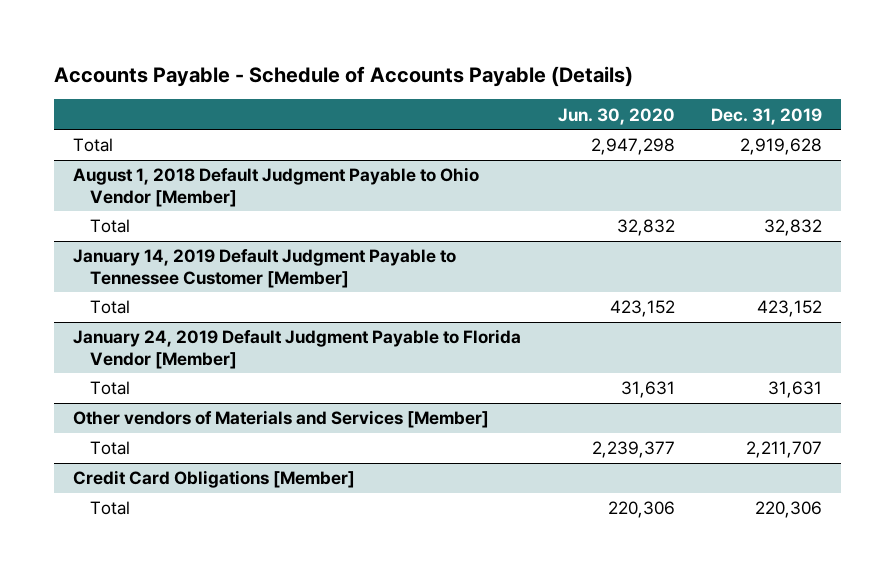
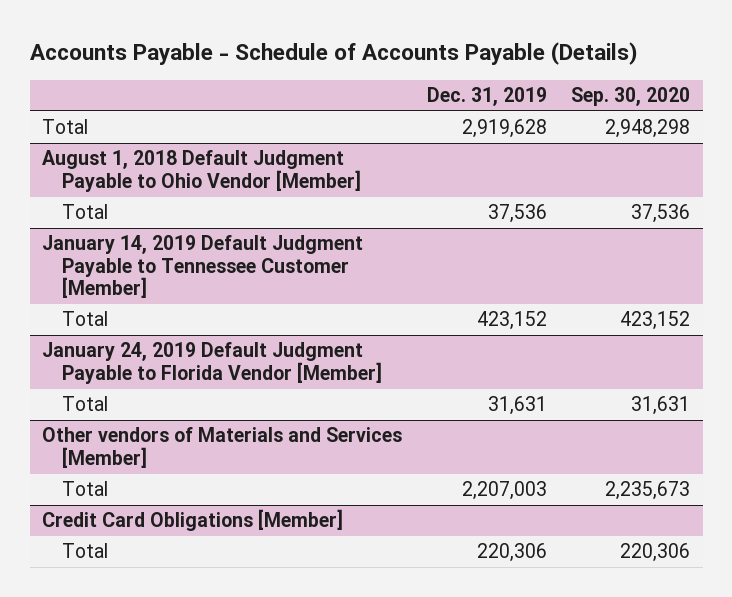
[557,107,675,125] Jun. 30, 2020 -> none
none -> [571,86,691,106] Sep. 30, 2020
[764,219,823,237] 32,832 -> [487,204,547,224] 37,536
[746,441,823,459] 2,211,707 -> [461,481,547,501] 2,207,003

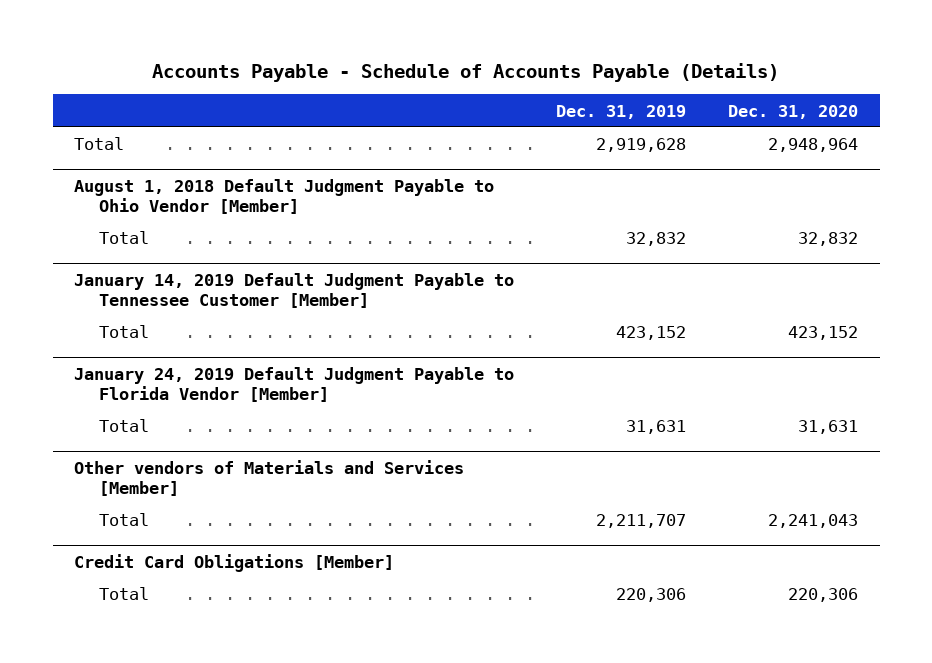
[571,86,691,106] Sep. 30, 2020 -> none
none -> [728,104,859,119] Dec. 31, 2020
[487,204,547,224] 37,536 -> [626,232,687,247] 32,832
[461,481,547,501] 2,207,003 -> [596,514,687,529] 2,211,707

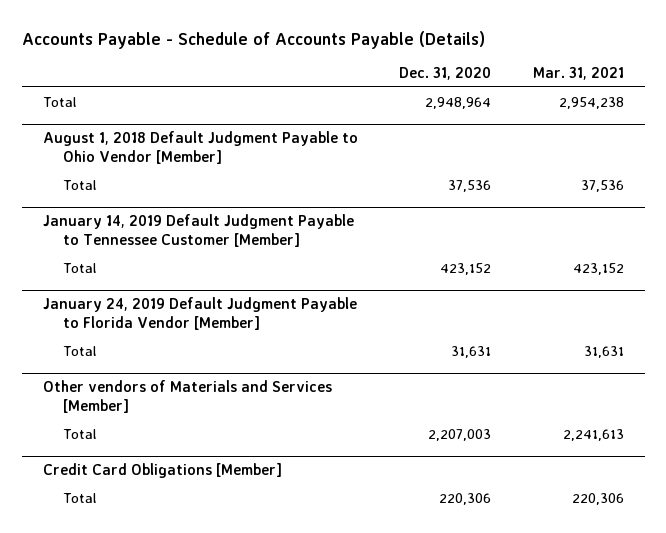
[556,104,687,119] Dec. 31, 2019 -> none
none -> [532,67,624,81] Mar. 31, 2021
[798,232,859,247] 32,832 -> [448,179,492,192] 37,536
[768,514,859,529] 2,241,043 -> [428,428,492,441] 2,207,003

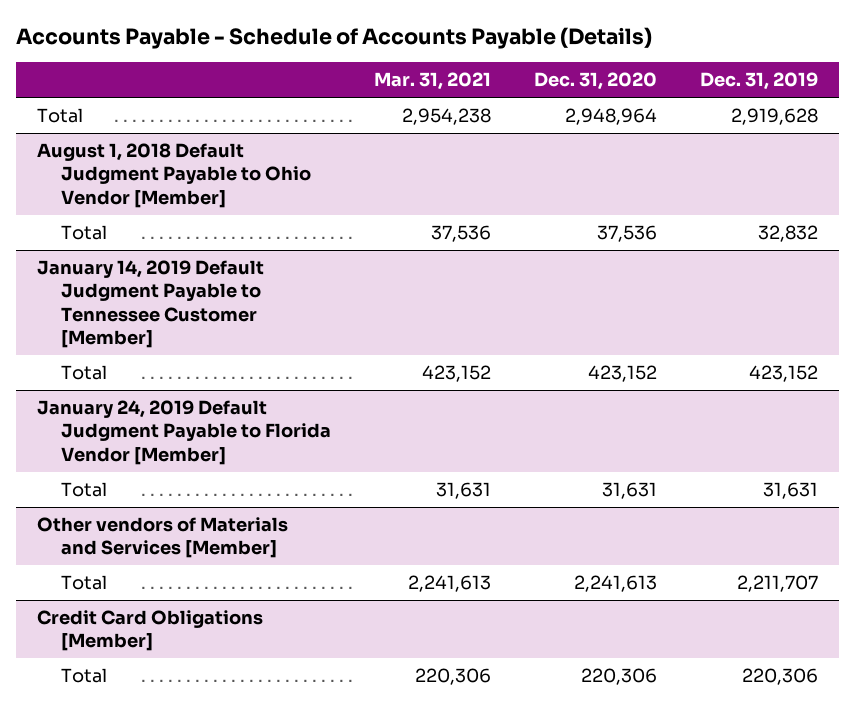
none -> [699,72,818,91] Dec. 31, 2019
[428,428,492,441] 2,207,003 -> [573,575,657,593] 2,241,613

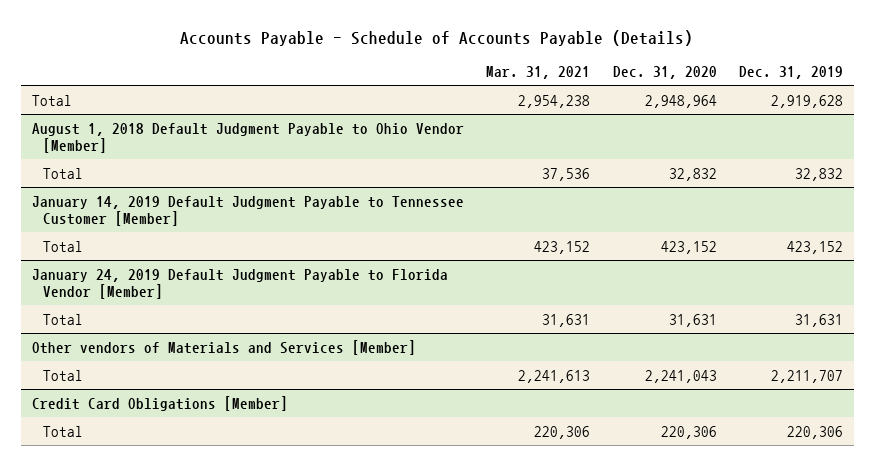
[596,225,657,243] 37,536 -> [668,167,717,181] 32,832
[573,575,657,593] 2,241,613 -> [644,369,717,383] 2,241,043

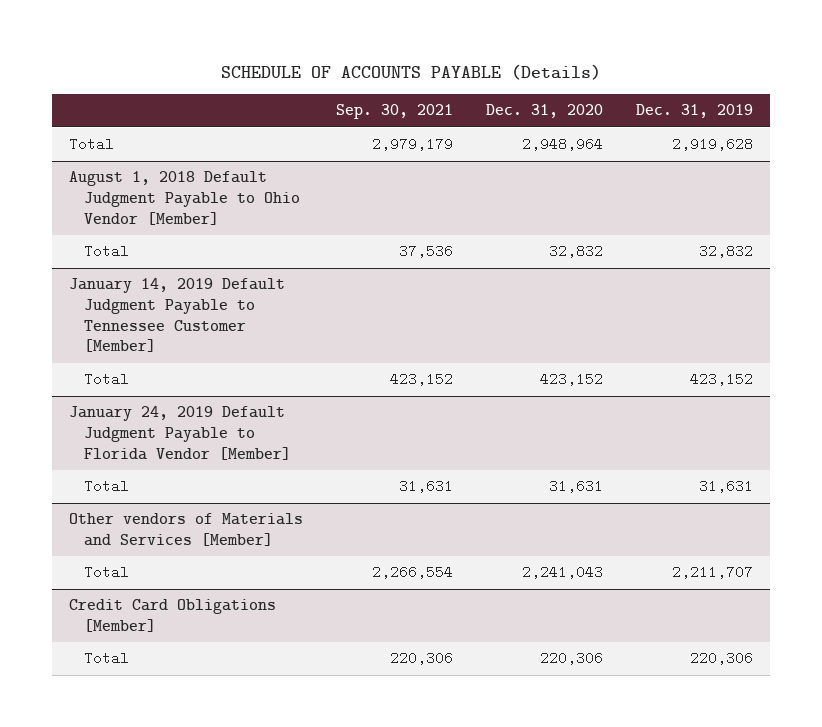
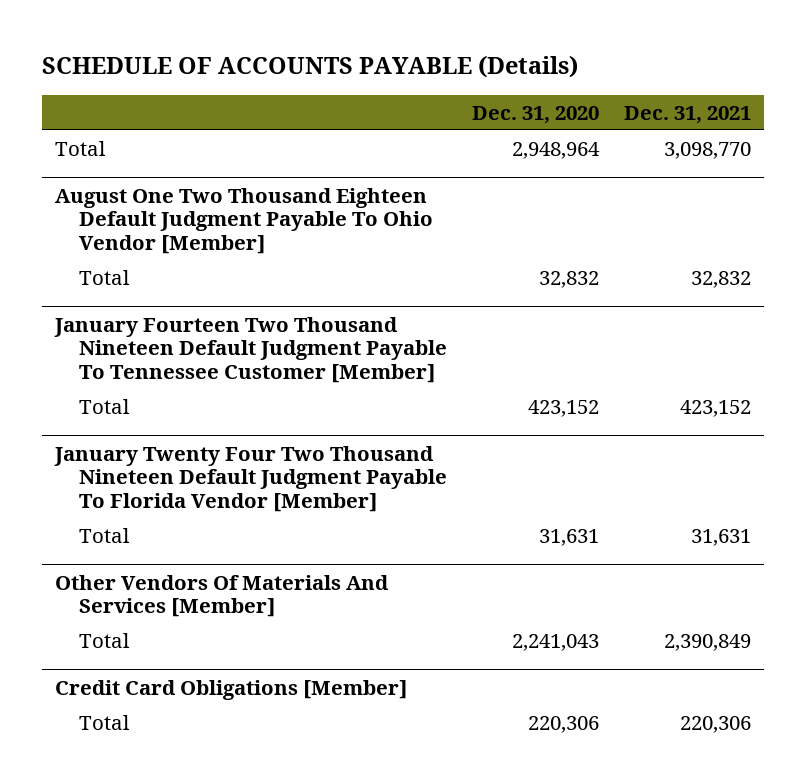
[335,104,453,120] Sep. 30, 2021 -> none
[636,104,754,119] Dec. 31, 2019 -> none
none -> [624,105,752,124] Dec. 31, 2021
[68,171,300,225] August 1, 2018 Default Judgment Payable to Ohio Vendor [Member] -> [55,187,433,255] August One Two Thousand Eighteen Default Judgment Payable To Ohio Vendor [Member]
[68,278,285,353] January 14, 2019 Default Judgment Payable to Tennessee Customer [Member] -> [54,316,447,384] January Fourteen Two Thousand Nineteen Default Judgment Payable To Tennessee Customer [Member]
[68,406,291,460] January 24, 2019 Default Judgment Payable to Florida Vendor [Member] -> [54,445,447,513] January Twenty Four Two Thousand Nineteen Default Judgment Payable To Florida Vendor [Member]
[68,513,303,547] Other vendors of Materials and Services [Member] -> [55,574,390,618] Other Vendors Of Materials And Services [Member]

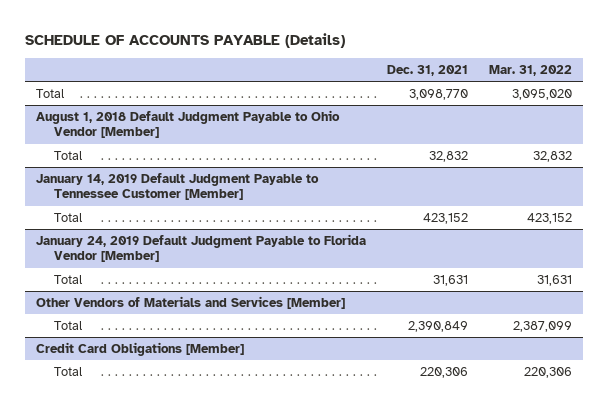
[471,105,599,124] Dec. 31, 2020 -> none
none -> [489,65,573,77] Mar. 31, 2022
[55,187,433,255] August One Two Thousand Eighteen Default Judgment Payable To Ohio Vendor [Member] -> [35,110,340,139] August 1, 2018 Default Judgment Payable to Ohio Vendor [Member]
[54,316,447,384] January Fourteen Two Thousand Nineteen Default Judgment Payable To Tennessee Customer [Member] -> [35,173,319,201] January 14, 2019 Default Judgment Payable to Tennessee Customer [Member]
[54,445,447,513] January Twenty Four Two Thousand Nineteen Default Judgment Payable To Florida Vendor [Member] -> [35,234,366,263] January 24, 2019 Default Judgment Payable to Florida Vendor [Member]
[55,574,390,618] Other Vendors Of Materials And Services [Member] -> [35,296,345,310] Other Vendors of Materials and Services [Member]

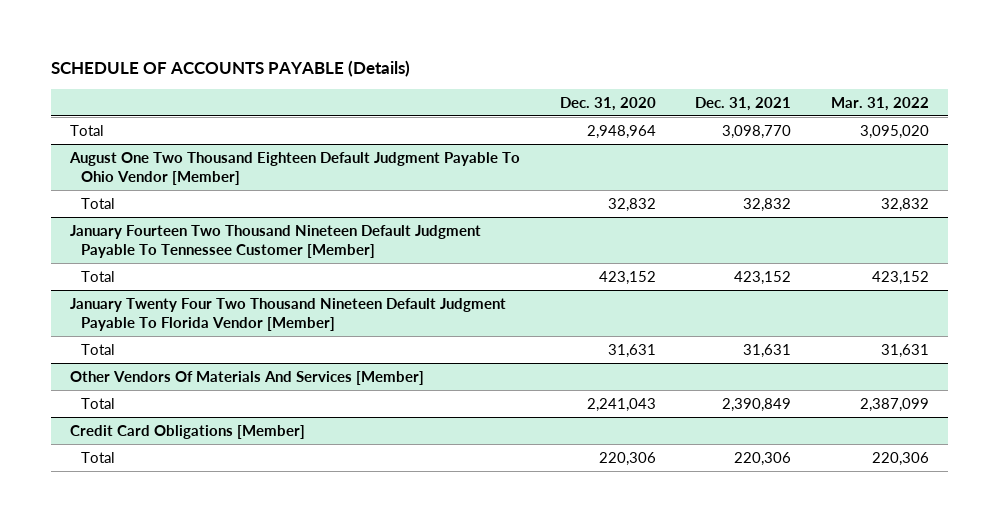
none -> [559,96,656,111] Dec. 31, 2020
[35,110,340,139] August 1, 2018 Default Judgment Payable to Ohio Vendor [Member] -> [69,151,521,185] August One Two Thousand Eighteen Default Judgment Payable To Ohio Vendor [Member]
[35,173,319,201] January 14, 2019 Default Judgment Payable to Tennessee Customer [Member] -> [70,224,482,258] January Fourteen Two Thousand Nineteen Default Judgment Payable To Tennessee Customer [Member]
[35,234,366,263] January 24, 2019 Default Judgment Payable to Florida Vendor [Member] -> [70,297,507,331] January Twenty Four Two Thousand Nineteen Default Judgment Payable To Florida Vendor [Member]
[35,296,345,310] Other Vendors of Materials and Services [Member] -> [70,370,425,385] Other Vendors Of Materials And Services [Member]

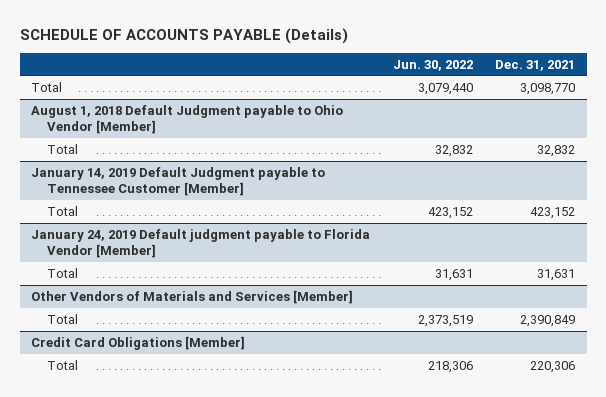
[559,96,656,111] Dec. 31, 2020 -> none
[830,96,929,111] Mar. 31, 2022 -> none
none -> [392,59,473,71] Jun. 30, 2022
[69,151,521,185] August One Two Thousand Eighteen Default Judgment Payable To Ohio Vendor [Member] -> [31,104,344,134] August 1, 2018 Default Judgment payable to Ohio Vendor [Member]
[70,224,482,258] January Fourteen Two Thousand Nineteen Default Judgment Payable To Tennessee Customer [Member] -> [31,166,326,196] January 14, 2019 Default Judgment payable to Tennessee Customer [Member]
[70,297,507,331] January Twenty Four Two Thousand Nineteen Default Judgment Payable To Florida Vendor [Member] -> [31,228,371,258] January 24, 2019 Default judgment payable to Florida Vendor [Member]
[70,370,425,385] Other Vendors Of Materials And Services [Member] -> [31,289,354,304] Other Vendors of Materials and Services [Member]

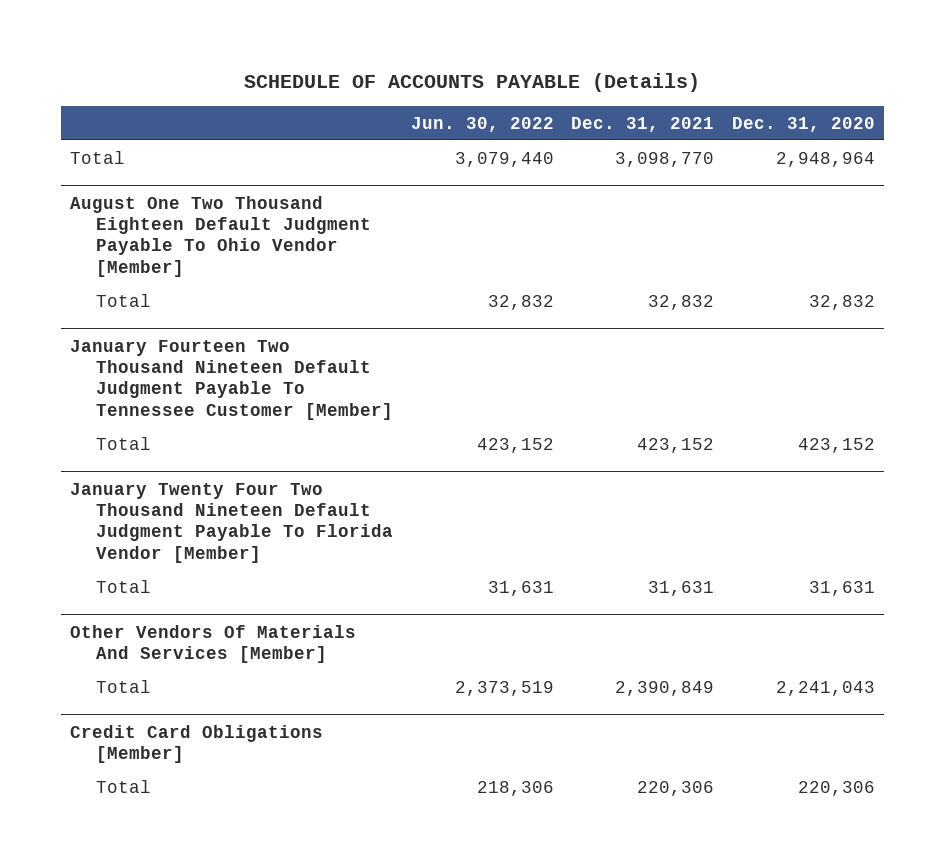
none -> [731,116,875,132] Dec. 31, 2020
[31,104,344,134] August 1, 2018 Default Judgment payable to Ohio Vendor [Member] -> [69,195,372,277] August One Two Thousand Eighteen Default Judgment Payable To Ohio Vendor [Member]
[31,166,326,196] January 14, 2019 Default Judgment payable to Tennessee Customer [Member] -> [69,339,394,420] January Fourteen Two Thousand Nineteen Default Judgment Payable To Tennessee Customer [Member]
[31,228,371,258] January 24, 2019 Default judgment payable to Florida Vendor [Member] -> [69,482,394,563] January Twenty Four Two Thousand Nineteen Default Judgment Payable To Florida Vendor [Member]
[31,289,354,304] Other Vendors of Materials and Services [Member] -> [69,624,356,664] Other Vendors Of Materials And Services [Member]

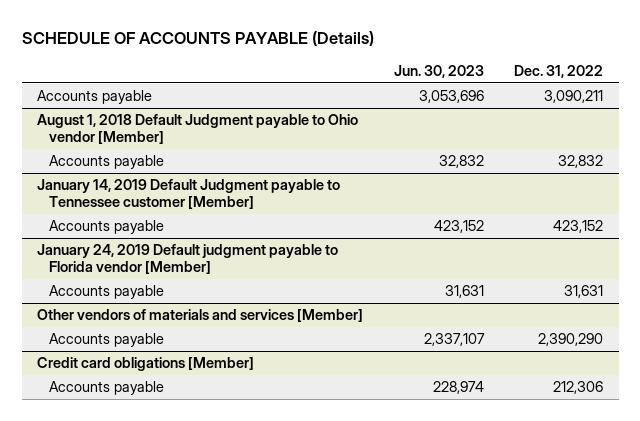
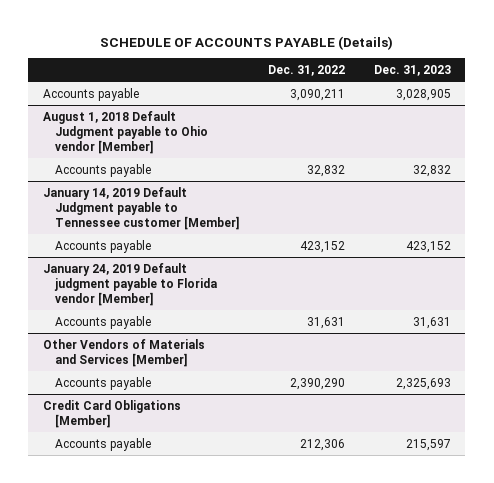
[393,64,484,78] Jun. 30, 2023 -> none
none -> [373,65,451,77] Dec. 31, 2023
[37,309,364,323] Other vendors of materials and services [Member] -> [42,338,205,367] Other Vendors of Materials and Services [Member]
[37,357,255,372] Credit card obligations [Member] -> [42,399,181,428] Credit Card Obligations [Member]

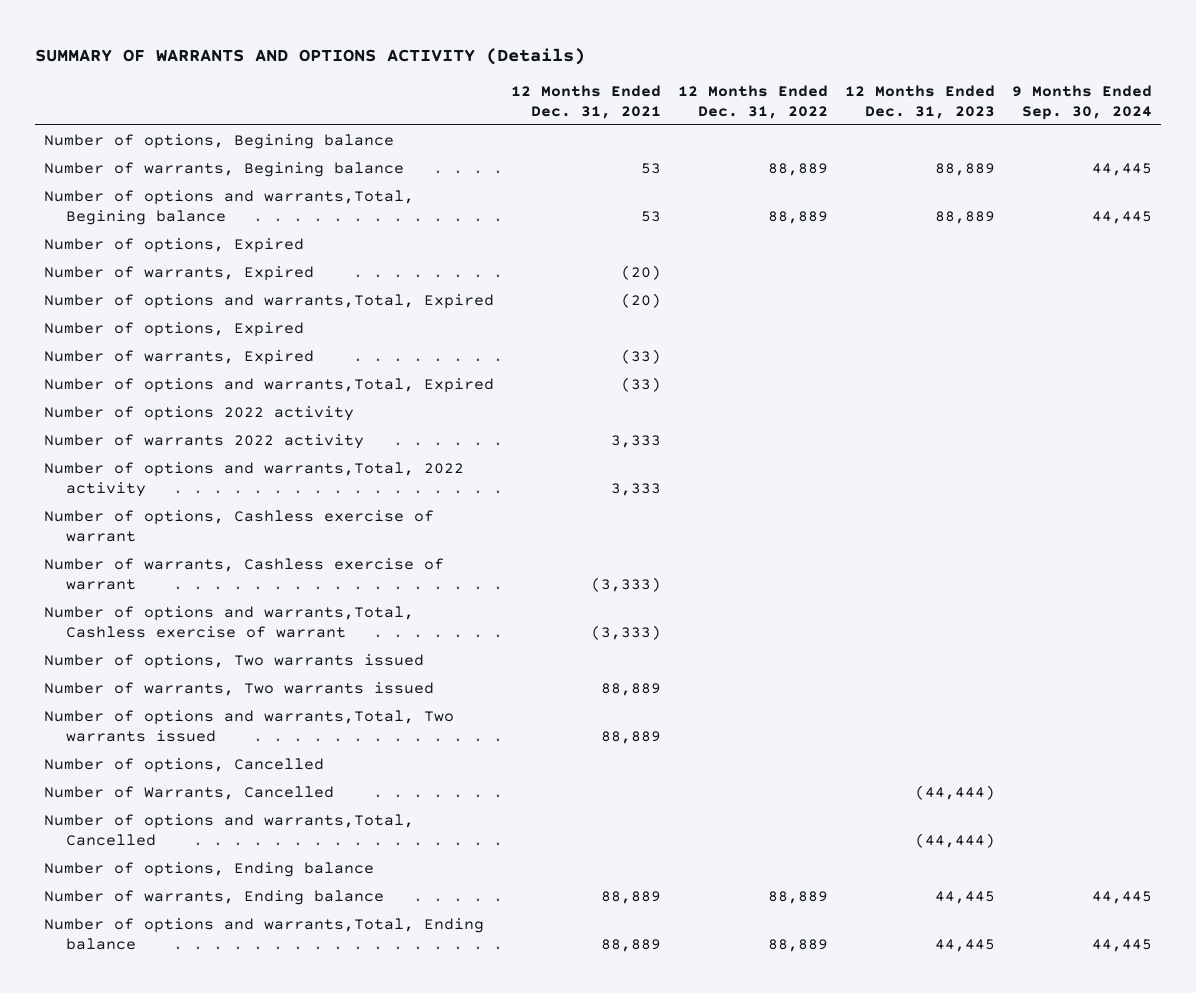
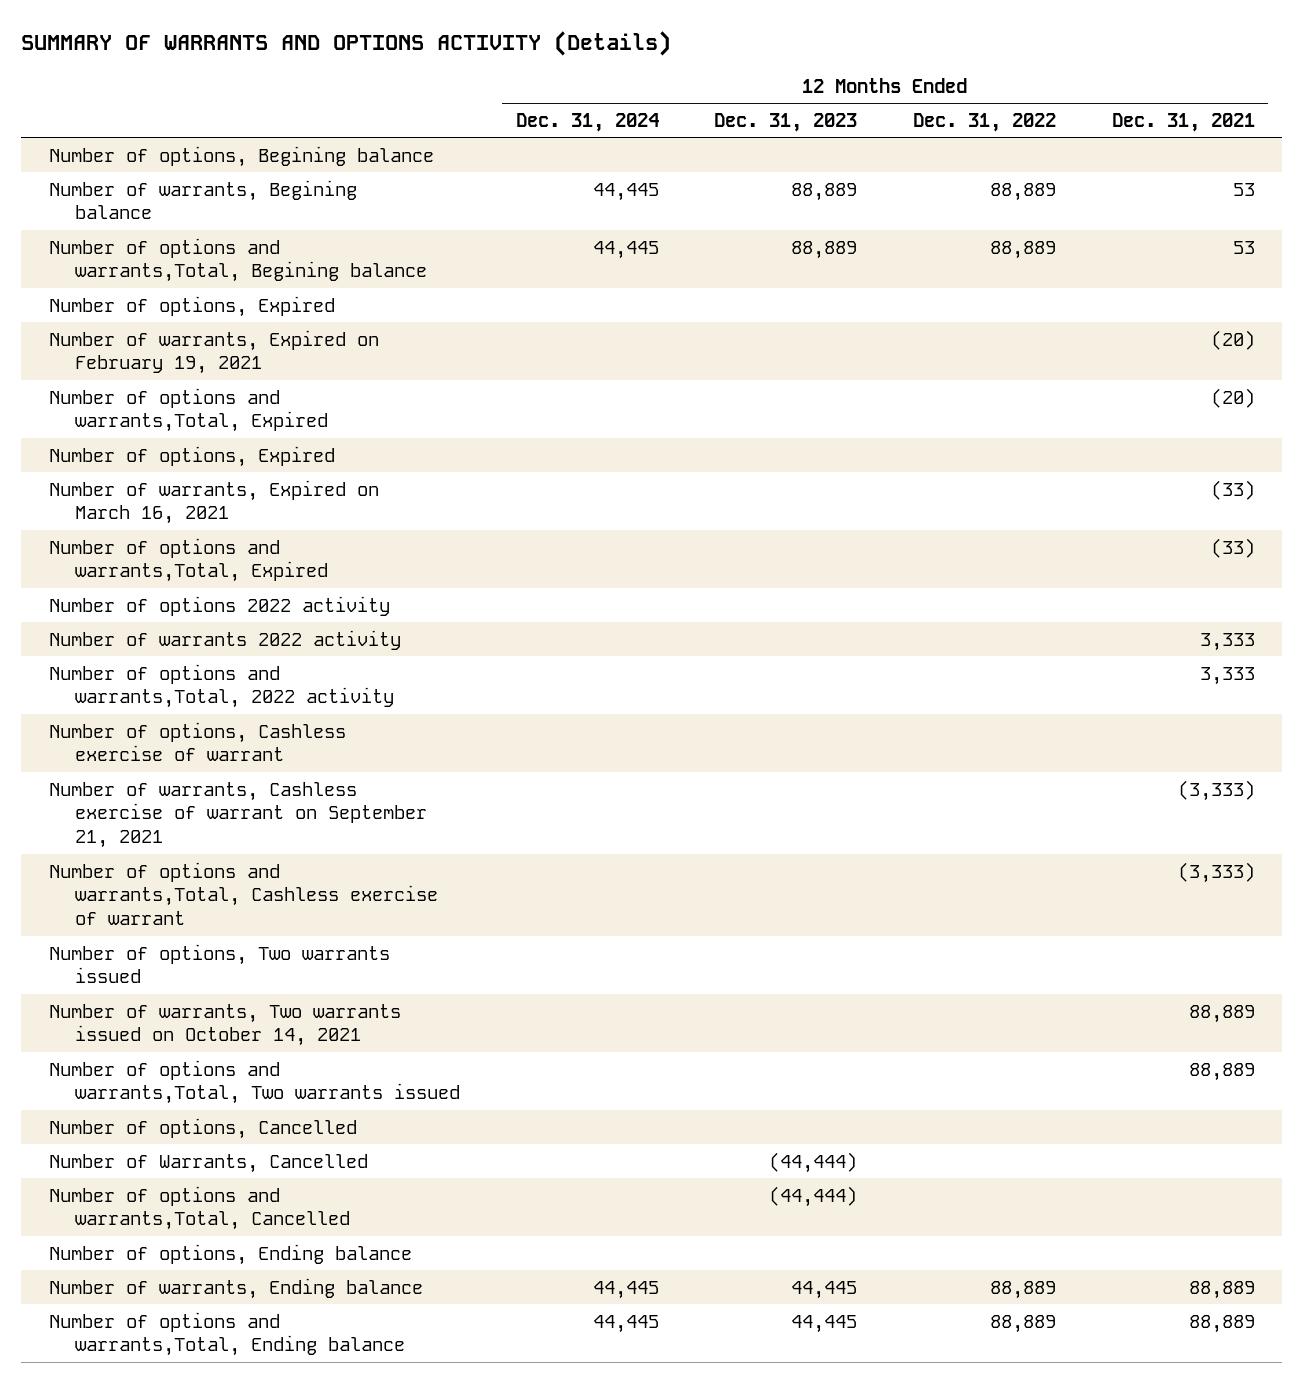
[1012,84,1153,120] 9 Months Ended Sep. 30, 2024 -> none
none -> [515,112,659,132] Dec. 31, 2024
[44,265,315,281] Number of warrants, Expired -> [49,329,380,375] Number of warrants, Expired on February 19, 2021
[44,349,315,365] Number of warrants, Expired -> [49,479,380,525] Number of warrants, Expired on March 16, 2021
[44,557,445,590] Number of warrants, Cashless exercise of warrant -> [49,781,428,848] Number of warrants, Cashless exercise of warrant on September 21, 2021
[44,681,435,696] Number of warrants, Two warrants issued -> [49,1003,402,1047] Number of warrants, Two warrants issued on October 14, 2021

